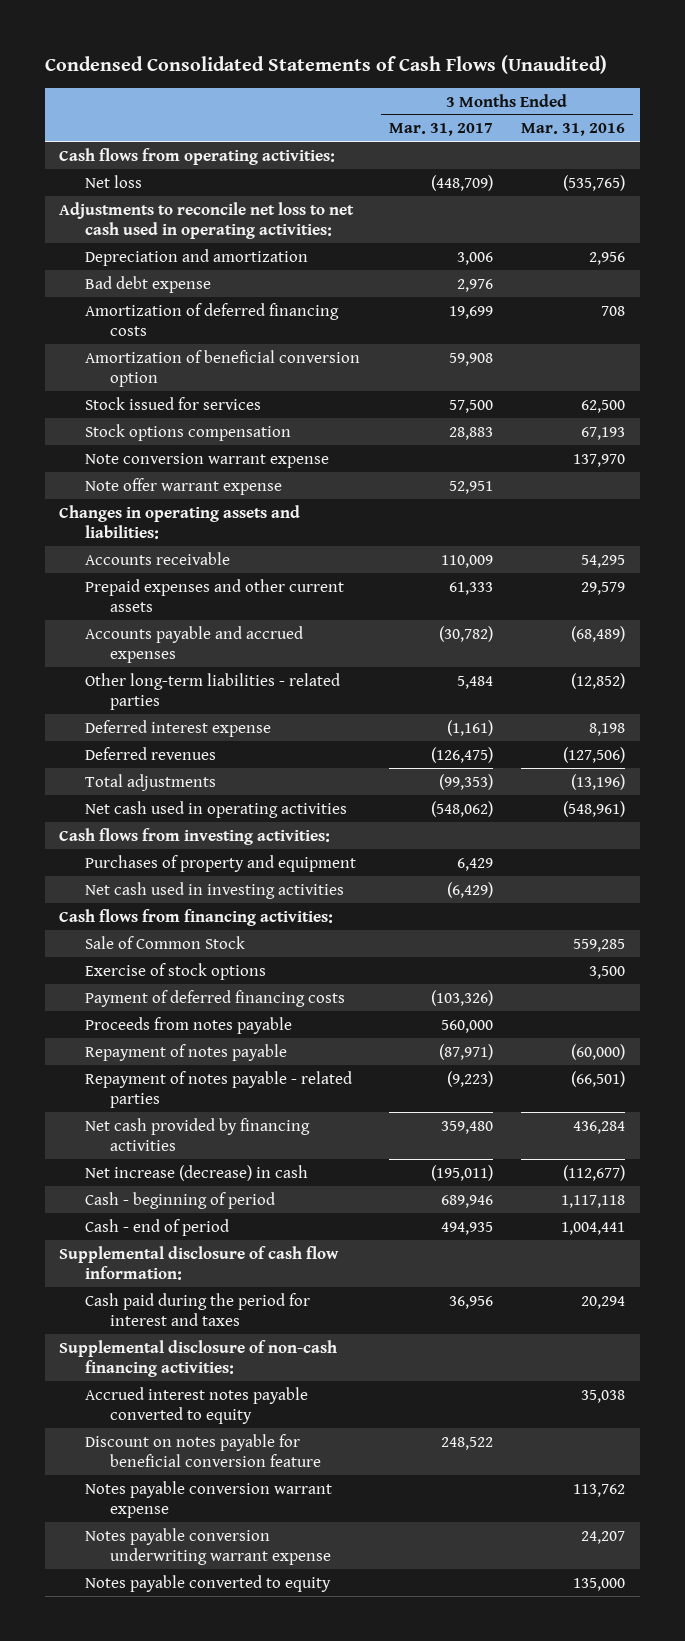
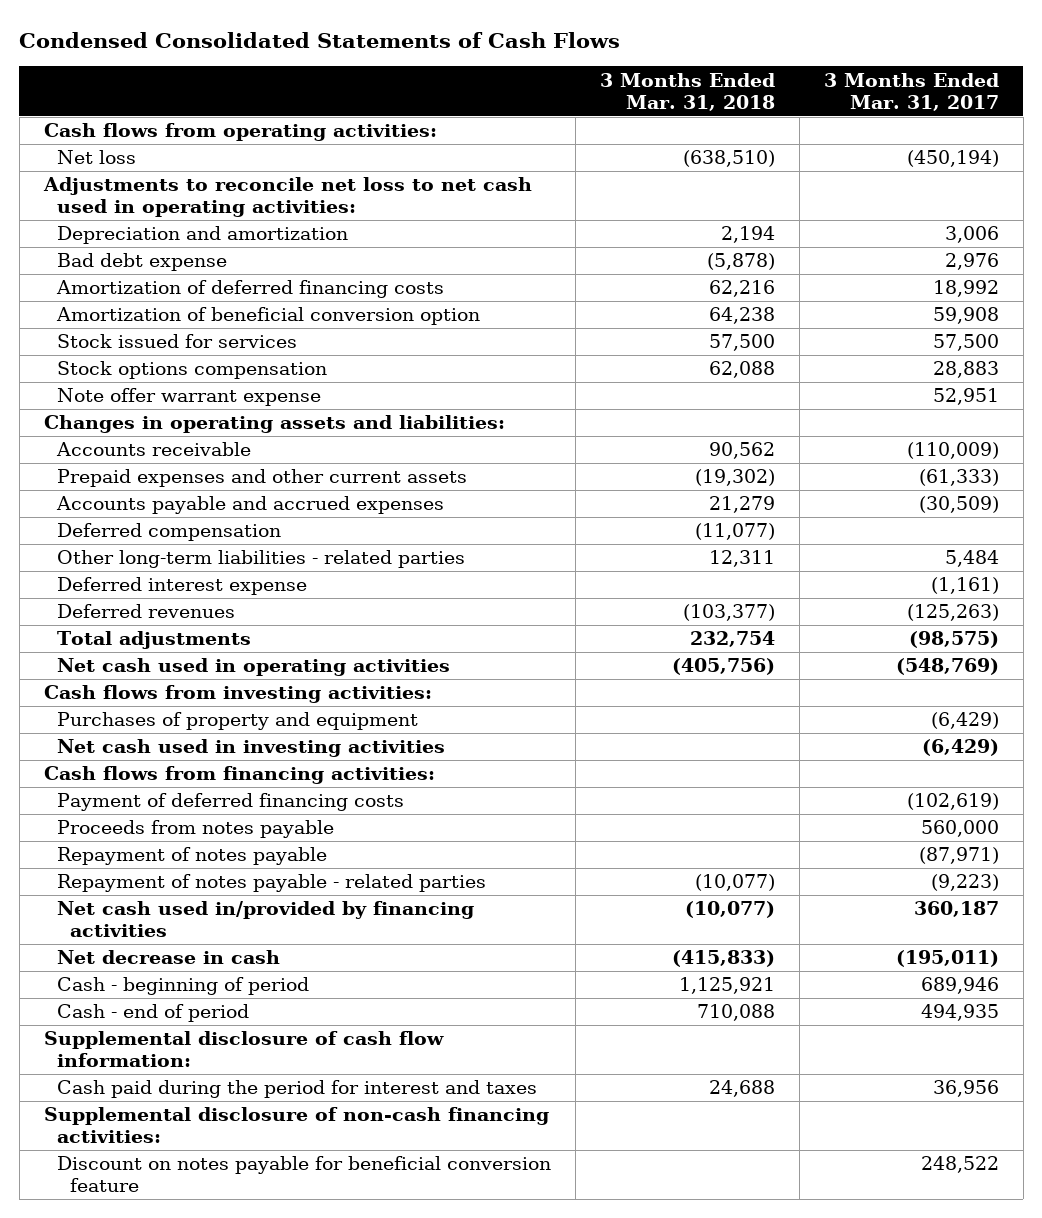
[44,55,607,75] Condensed Consolidated Statements of Cash Flows (Unaudited) -> [19,31,621,48] Condensed Consolidated Statements of Cash Flows
[521,123,626,137] Mar. 31, 2016 -> none
none -> [599,72,775,111] 3 Months Ended Mar. 31, 2018
[430,174,493,191] (448,709) -> [906,150,999,168] (450,194)
[448,305,493,319] 19,699 -> [932,280,999,298] 18,992
[84,452,329,468] Note conversion warrant expense -> none
[440,554,493,568] 110,009 -> [906,442,999,460] (110,009)
[448,581,493,595] 61,333 -> [918,469,999,487] (61,333)
[438,625,493,642] (30,782) -> [918,496,999,514] (30,509)
none -> [57,523,282,542] Deferred compensation
[430,746,493,763] (126,475) -> [906,604,999,622] (125,263)
[438,773,493,790] (99,353) -> [908,631,999,649] (98,575)
[430,800,493,817] (548,062) -> [895,658,999,676] (548,769)
[456,857,493,871] 6,429 -> [930,712,999,730] (6,429)
[84,935,245,949] Sale of Common Stock -> none
[84,962,266,980] Exercise of stock options -> none
[430,989,493,1006] (103,326) -> [906,793,999,811] (102,619)
[84,1117,310,1152] Net cash provided by financing activities -> [57,901,475,938] Net cash used in/provided by financing activities
[440,1120,493,1134] 359,480 -> [913,901,999,918] 360,187
[84,1164,308,1181] Net increase (decrease) in cash -> [57,950,281,965] Net decrease in cash
[84,1386,308,1425] Accrued interest notes payable converted to equity -> none
[84,1480,332,1519] Notes payable conversion warrant expense -> none
[84,1527,331,1566] Notes payable conversion underwriting warrant expense -> none
[84,1574,331,1592] Notes payable converted to equity -> none

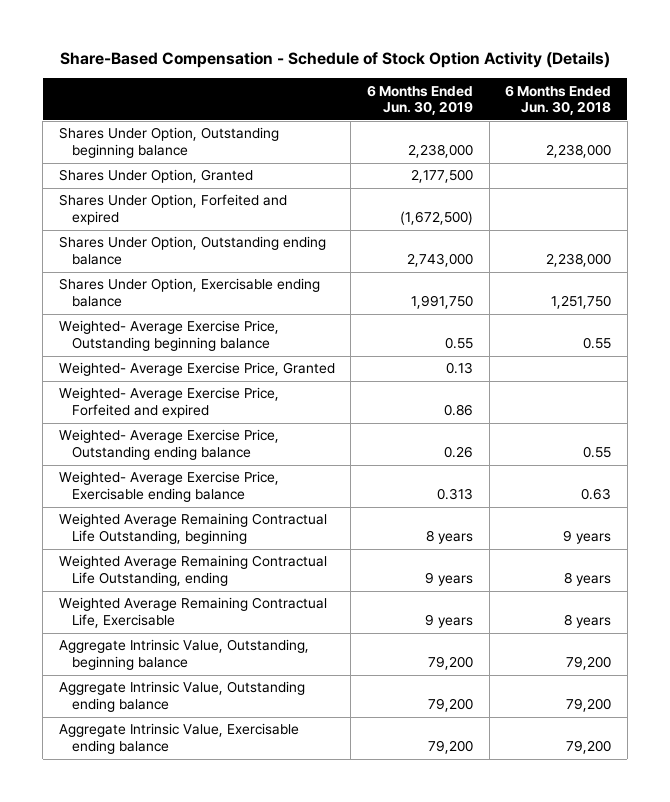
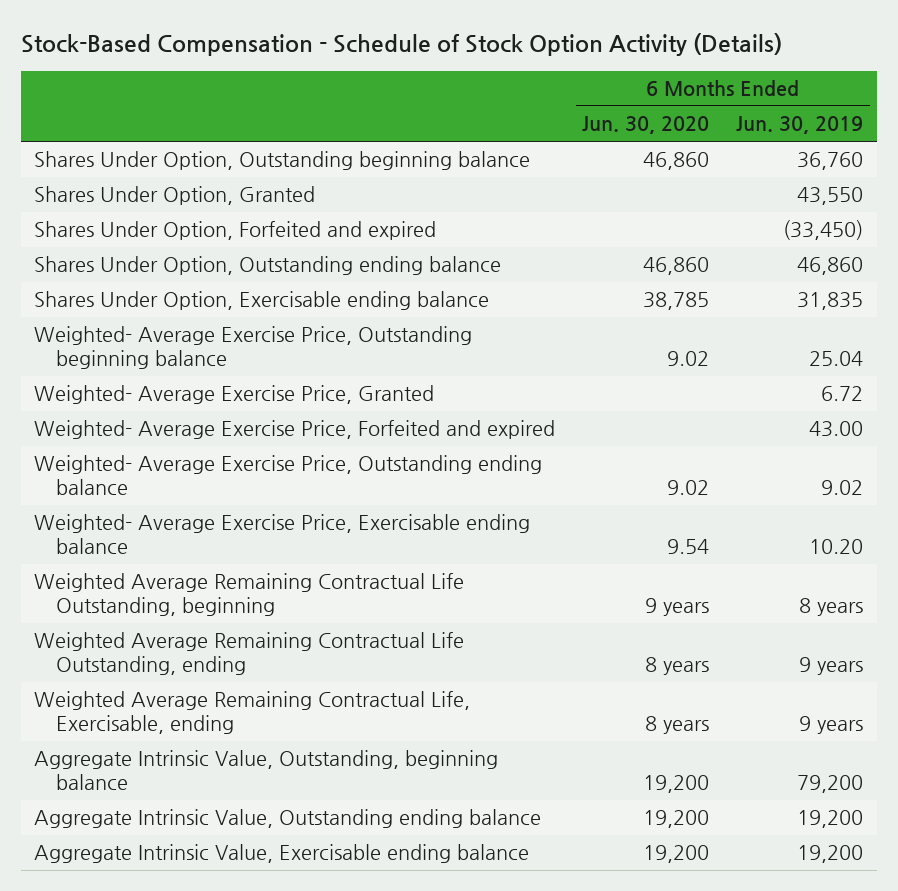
[59,52,610,69] Share-Based Compensation - Schedule of Stock Option Activity (Details) -> [20,33,782,57] Stock-Based Compensation - Schedule of Stock Option Activity (Details)
[505,84,612,116] 6 Months Ended Jun. 30, 2018 -> none
none -> [582,116,710,135] Jun. 30, 2020
[407,144,473,159] 2,238,000 -> [797,152,864,171] 36,760
[410,169,473,184] 2,177,500 -> [797,187,864,206] 43,550
[399,211,473,226] (1,672,500) -> [783,220,864,241] (33,450)
[406,253,473,268] 2,743,000 -> [797,257,864,276] 46,860
[410,295,473,310] 1,991,750 -> [797,292,864,311] 31,835
[444,337,473,350] 0.55 -> [809,351,864,367] 25.04
[445,362,473,375] 0.13 -> [821,386,864,402] 6.72
[443,404,473,417] 0.86 -> [809,421,864,438] 43.00
[443,446,473,459] 0.26 -> [821,480,864,496] 9.02
[436,488,473,501] 0.313 -> [809,539,864,555] 10.20
[58,597,327,629] Weighted Average Remaining Contractual Life, Exercisable -> [34,691,471,735] Weighted Average Remaining Contractual Life, Exercisable, ending
[427,698,473,713] 79,200 -> [797,810,864,829] 19,200
[427,740,473,755] 79,200 -> [797,845,864,864] 19,200

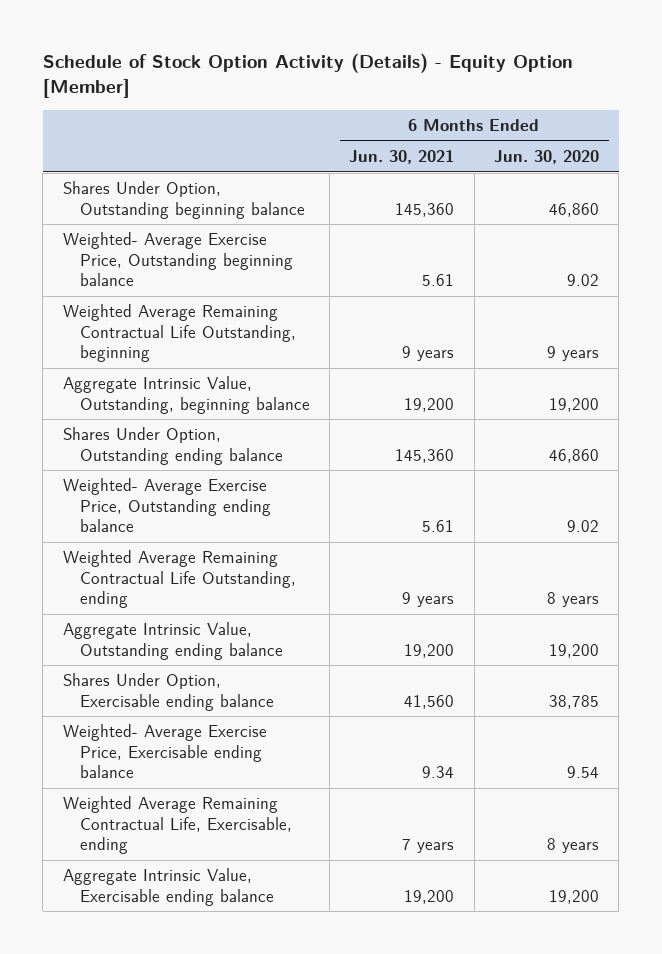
[20,33,782,57] Stock-Based Compensation - Schedule of Stock Option Activity (Details) -> [42,53,573,99] Schedule of Stock Option Activity (Details) - Equity Option [Member]
[736,116,864,135] Jun. 30, 2019 -> none
none -> [349,150,455,165] Jun. 30, 2021
[34,186,316,206] Shares Under Option, Granted -> none
[34,221,437,241] Shares Under Option, Forfeited and expired -> none
[34,385,435,405] Weighted- Average Exercise Price, Granted -> none
[34,420,556,440] Weighted- Average Exercise Price, Forfeited and expired -> none
[34,256,502,276] Shares Under Option, Outstanding ending balance -> [62,427,283,465] Shares Under Option, Outstanding ending balance
[34,455,543,496] Weighted- Average Exercise Price, Outstanding ending balance -> [62,478,271,532] Weighted- Average Exercise Price, Outstanding ending balance
[34,632,465,676] Weighted Average Remaining Contractual Life Outstanding, ending -> [62,550,296,608] Weighted Average Remaining Contractual Life Outstanding, ending
[34,291,490,311] Shares Under Option, Exercisable ending balance -> [62,673,274,711] Shares Under Option, Exercisable ending balance
[34,514,531,555] Weighted- Average Exercise Price, Exercisable ending balance -> [62,724,267,778] Weighted- Average Exercise Price, Exercisable ending balance
[34,691,471,735] Weighted Average Remaining Contractual Life, Exercisable, ending -> [62,796,292,854] Weighted Average Remaining Contractual Life, Exercisable, ending

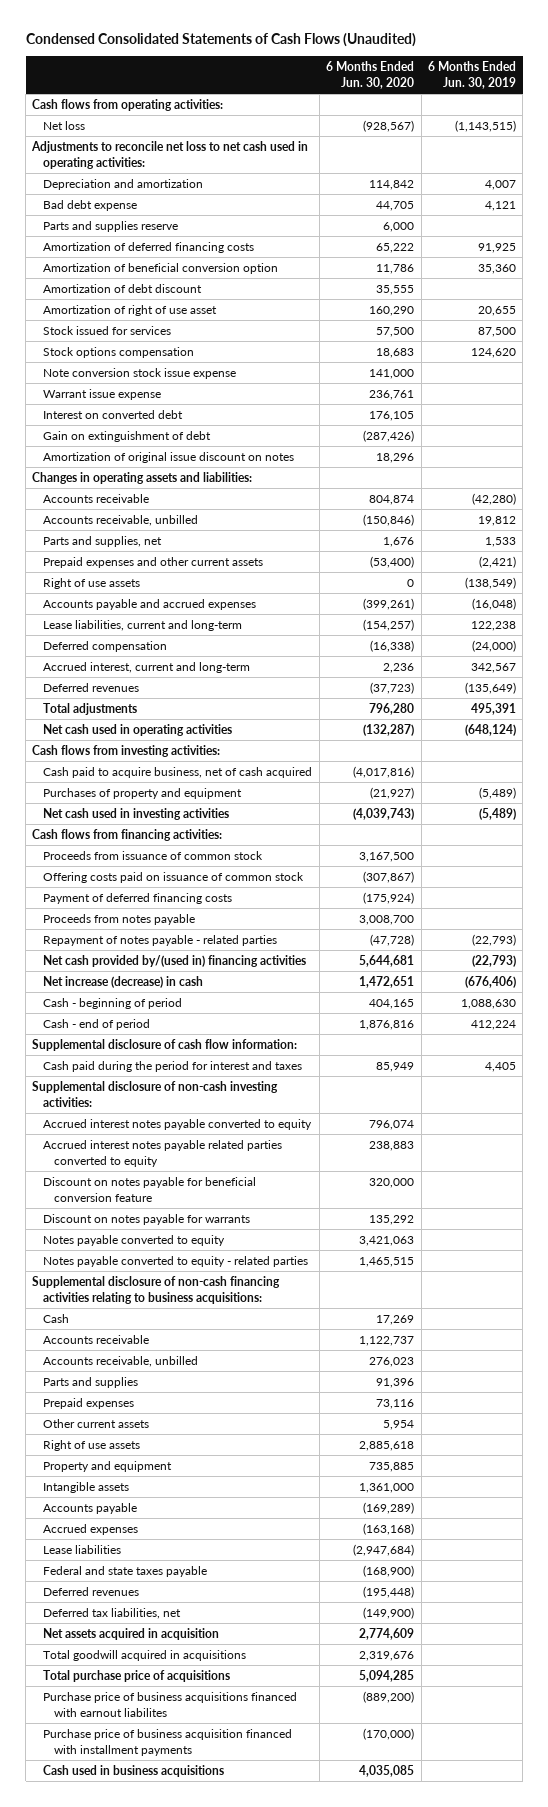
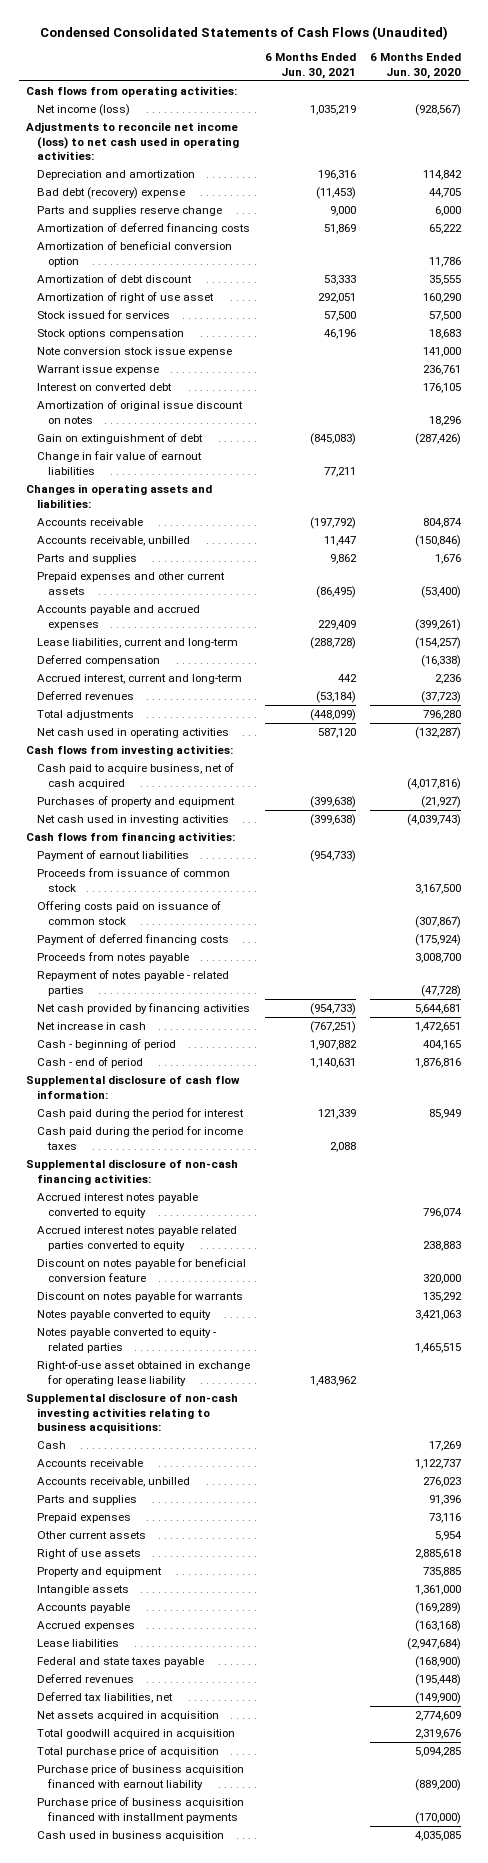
[427,61,516,89] 6 Months Ended Jun. 30, 2019 -> none
none -> [264,53,356,79] 6 Months Ended Jun. 30, 2021
[43,121,86,131] Net loss -> [37,104,131,117] Net income (loss)
[31,141,309,169] Adjustments to reconcile net loss to net cash used in operating activities: -> [26,122,240,161] Adjustments to reconcile net income (loss) to net cash used in operating activities:
[43,200,138,212] Bad debt expense -> [37,187,186,200] Bad debt (recovery) expense
[43,221,179,233] Parts and supplies reserve -> [37,206,223,217] Parts and supplies reserve change
[43,431,212,443] Gain on extinguishment of debt -> [37,433,204,445] Gain on extinguishment of debt
none -> [37,451,203,475] Change in fair value of earnout liabilities
[43,536,163,548] Parts and supplies, net -> [37,554,138,565] Parts and supplies
[43,578,141,590] Right of use assets -> none
none -> [37,850,190,862] Payment of earnout liabilities
[43,955,307,968] Net cash provided by/(used in) financing activities -> [37,1003,251,1015] Net cash provided by financing activities
[43,976,204,989] Net increase (decrease) in cash -> [37,1022,147,1031] Net increase in cash
[43,1061,303,1073] Cash paid during the period for interest and taxes -> [37,1108,245,1120] Cash paid during the period for interest
none -> [37,1126,244,1150] Cash paid during the period for income taxes
[32,1081,279,1107] Supplemental disclosure of non-cash investing activities: -> [26,1159,239,1185] Supplemental disclosure of non-cash financing activities:
none -> [37,1360,251,1386] Right-of-use asset obtained in exchange for operating lease liability
[32,1276,281,1304] Supplemental disclosure of non-cash financing activities relating to business acquisitions: -> [26,1393,239,1434] Supplemental disclosure of non-cash investing activities relating to business acquisitions:
[43,1650,247,1662] Total goodwill acquired in acquisitions -> [37,1729,236,1740] Total goodwill acquired in acquisition
[43,1670,231,1683] Total purchase price of acquisitions -> [37,1746,220,1758] Total purchase price of acquisition
[43,1692,298,1717] Purchase price of business acquisitions financed with earnout liabilites -> [37,1764,245,1790] Purchase price of business acquisition financed with earnout liability
[43,1765,225,1778] Cash used in business acquisitions -> [37,1831,225,1842] Cash used in business acquisition

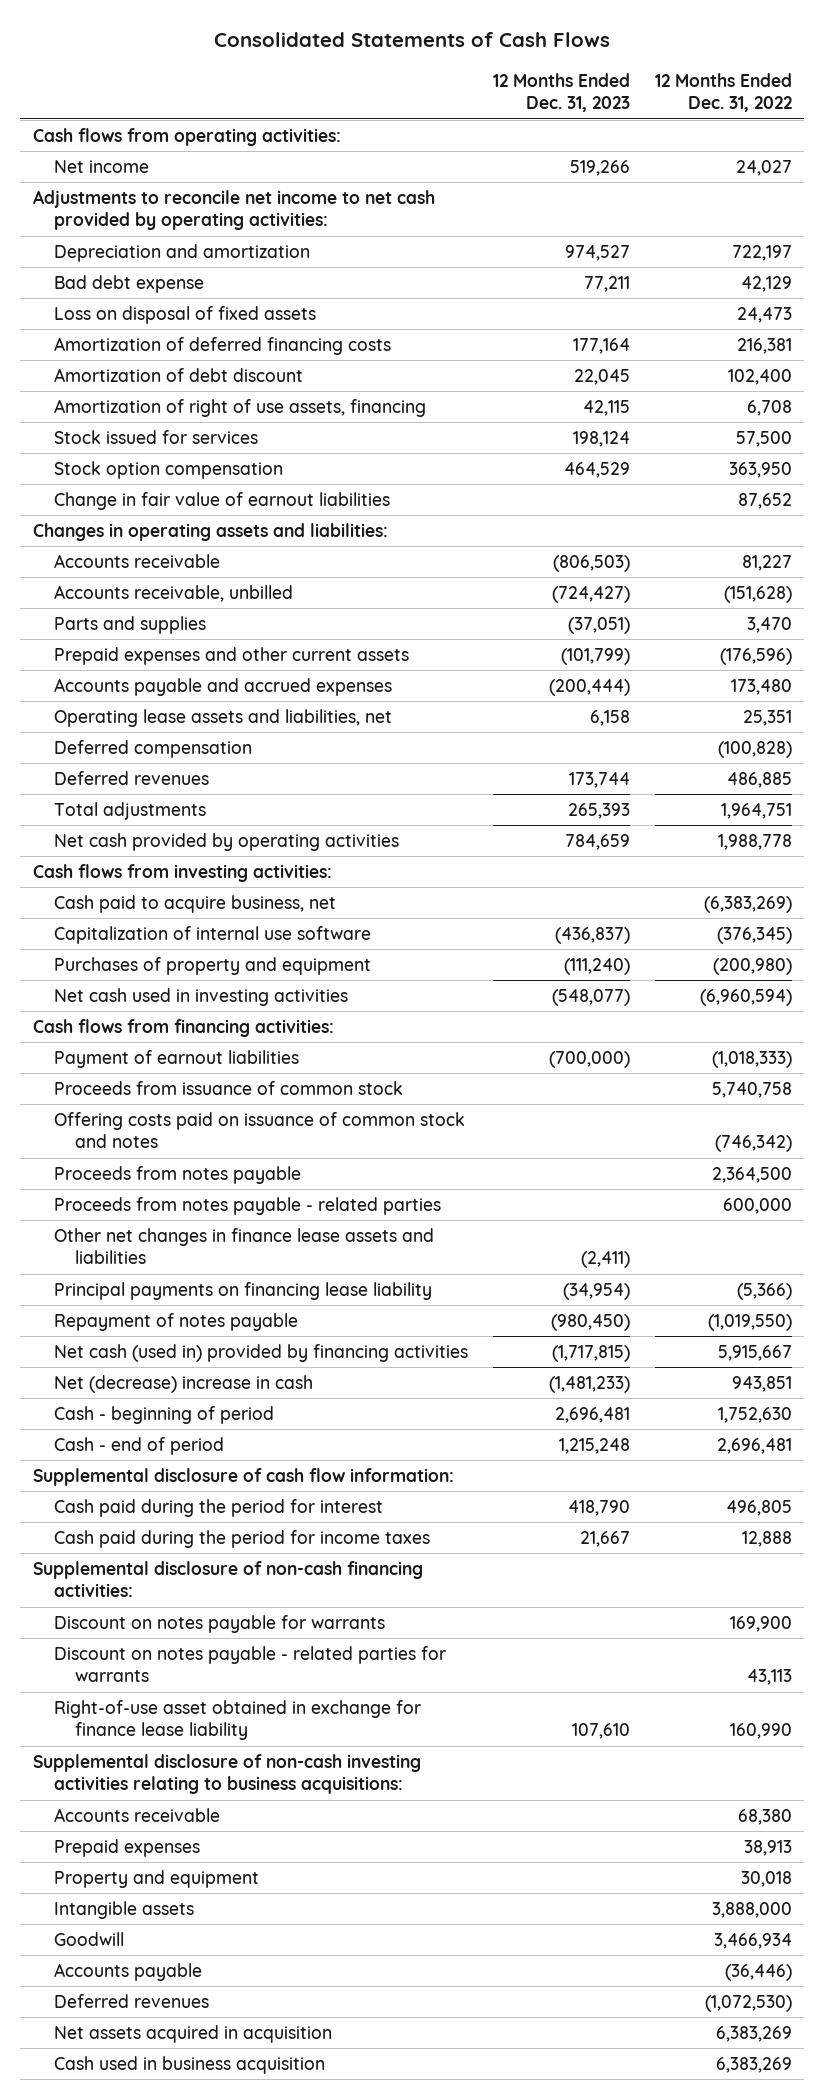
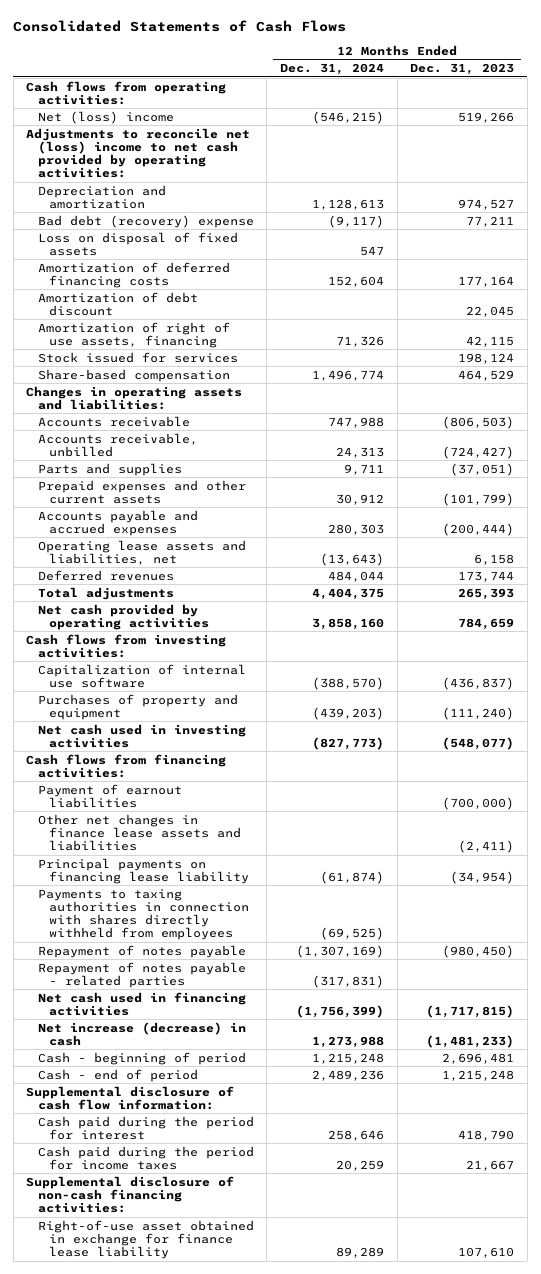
[654,72,792,113] 12 Months Ended Dec. 31, 2022 -> none
none -> [279,63,384,76] Dec. 31, 2024
[53,159,149,173] Net income -> [37,110,174,124] Net (loss) income
[32,189,435,231] Adjustments to reconcile net income to net cash provided by operating activities: -> [26,127,251,179] Adjustments to reconcile net (loss) income to net cash provided by operating activities:
[53,274,204,293] Bad debt expense -> [37,214,254,228] Bad debt (recovery) expense
[53,491,390,510] Change in fair value of earnout liabilities -> none
[53,460,283,479] Stock option compensation -> [37,368,230,382] Share-based compensation
[53,739,252,758] Deferred compensation -> none
[53,894,336,913] Cash paid to acquire business, net -> none
[53,1080,403,1095] Proceeds from issuance of common stock -> none
[53,1111,465,1149] Offering costs paid on issuance of common stock and notes -> none
[53,1165,301,1184] Proceeds from notes payable -> none
[53,1196,441,1215] Proceeds from notes payable - related parties -> none
none -> [37,888,249,941] Payments to taxing authorities in connection with shares directly withheld from employees
none -> [37,961,246,988] Repayment of notes payable - related parties
[53,1343,468,1362] Net cash (used in) provided by financing activities -> [37,991,246,1016] Net cash used in financing activities
[53,1374,313,1393] Net (decrease) increase in cash -> [37,1021,246,1046] Net increase (decrease) in cash
[53,1614,385,1633] Discount on notes payable for warrants -> none
[53,1645,446,1683] Discount on notes payable - related parties for warrants -> none
[32,1753,421,1795] Supplemental disclosure of non-cash investing activities relating to business acquisitions: -> none
[53,1807,220,1822] Accounts receivable -> none
[53,1838,200,1857] Prepaid expenses -> none
[53,1869,259,1888] Property and equipment -> none
[53,1900,194,1919] Intangible assets -> none
[53,1931,124,1946] Goodwill -> none
[53,1962,202,1981] Accounts payable -> none
[53,1993,209,2008] Deferred revenues -> none
[53,2024,332,2043] Net assets acquired in acquisition -> none
[53,2055,325,2074] Cash used in business acquisition -> none

